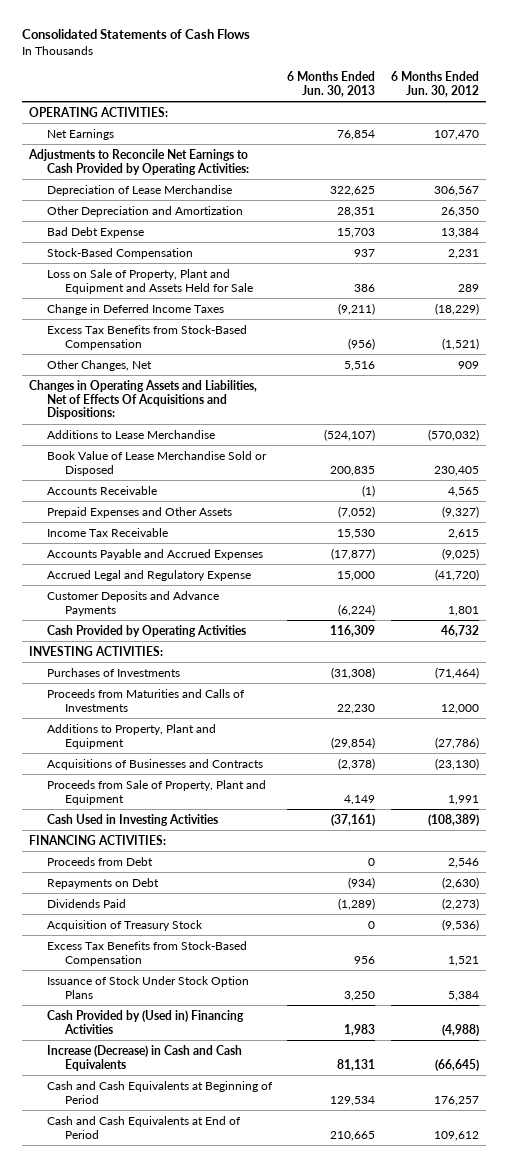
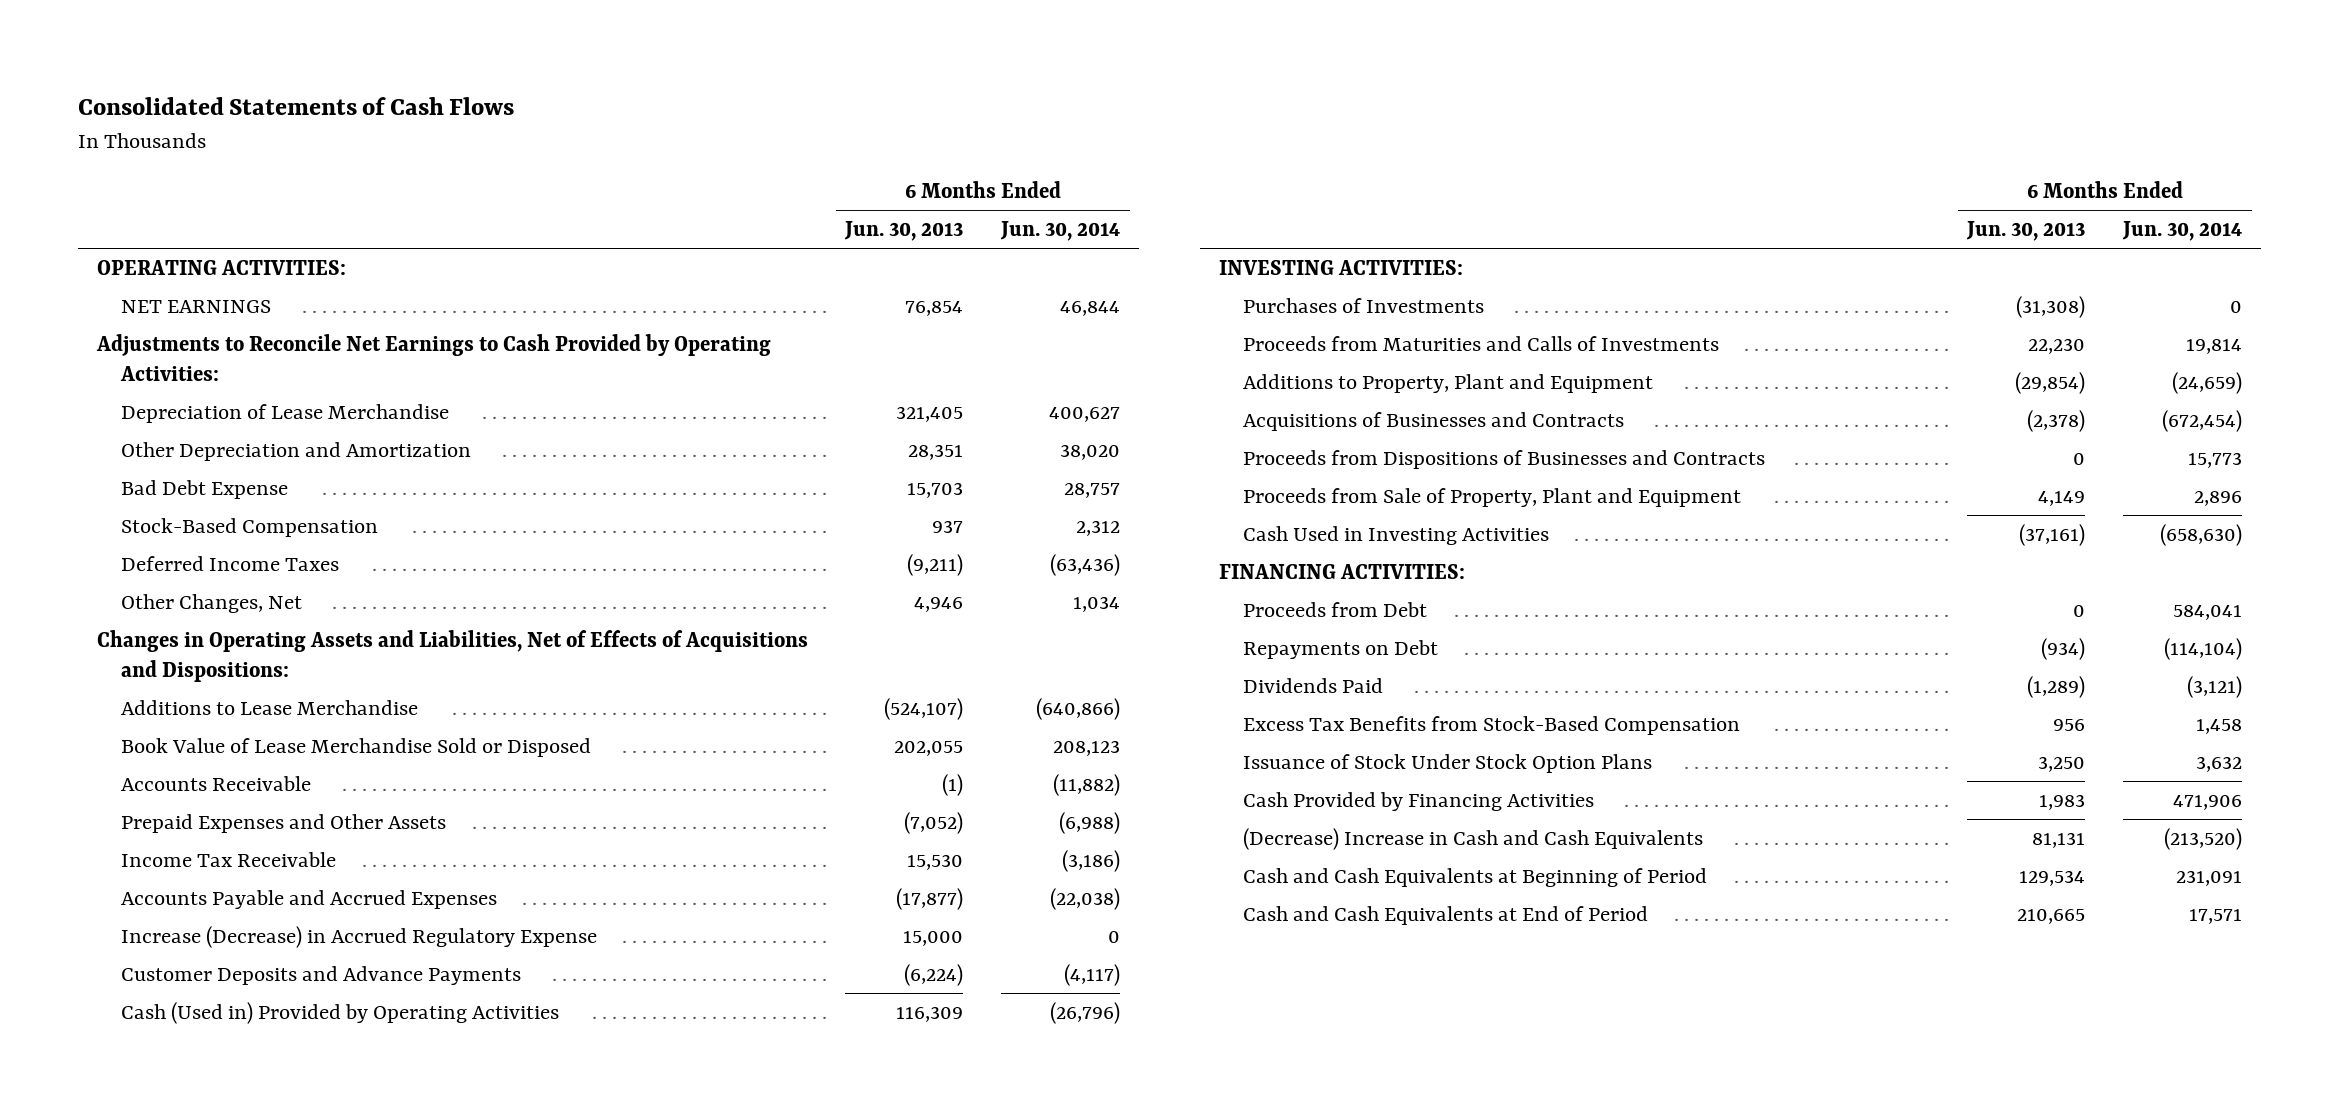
[390,71,479,97] 6 Months Ended Jun. 30, 2012 -> none
none -> [1000,221,1121,242] Jun. 30, 2014
[47,128,115,140] Net Earnings -> [121,299,272,313] NET EARNINGS
[330,185,376,196] 322,625 -> [896,405,964,422] 321,405
[47,268,254,294] Loss on Sale of Property, Plant and Equipment and Assets Held for Sale -> none
[47,324,248,350] Excess Tax Benefits from Stock-Based Compensation -> none
[47,303,225,315] Change in Deferred Income Taxes -> [121,555,340,571] Deferred Income Taxes
[344,360,376,371] 5,516 -> [914,596,964,612] 4,946
[29,379,258,420] Changes in Operating Assets and Liabilities, Net of Effects Of Acquisitions and Dispositions: -> [96,629,808,683] Changes in Operating Assets and Liabilities, Net of Effects of Acquisitions and Dispositions:
[330,465,376,476] 200,835 -> [894,740,964,756] 202,055
[47,569,252,581] Accrued Legal and Regulatory Expense -> none
none -> [121,925,598,948] Increase (Decrease) in Accrued Regulatory Expense
[47,624,247,637] Cash Provided by Operating Activities -> [121,1001,560,1024] Cash (Used in) Provided by Operating Activities
none -> [1243,449,1766,469] Proceeds from Dispositions of Businesses and Contracts
[47,919,204,931] Acquisition of Treasury Stock -> none
[47,1009,245,1034] Cash Provided by (Used in) Financing Activities -> [1243,791,1595,811] Cash Provided by Financing Activities
[47,1044,243,1071] Increase (Decrease) in Cash and Cash Equivalents -> [1243,827,1704,850] (Decrease) Increase in Cash and Cash Equivalents

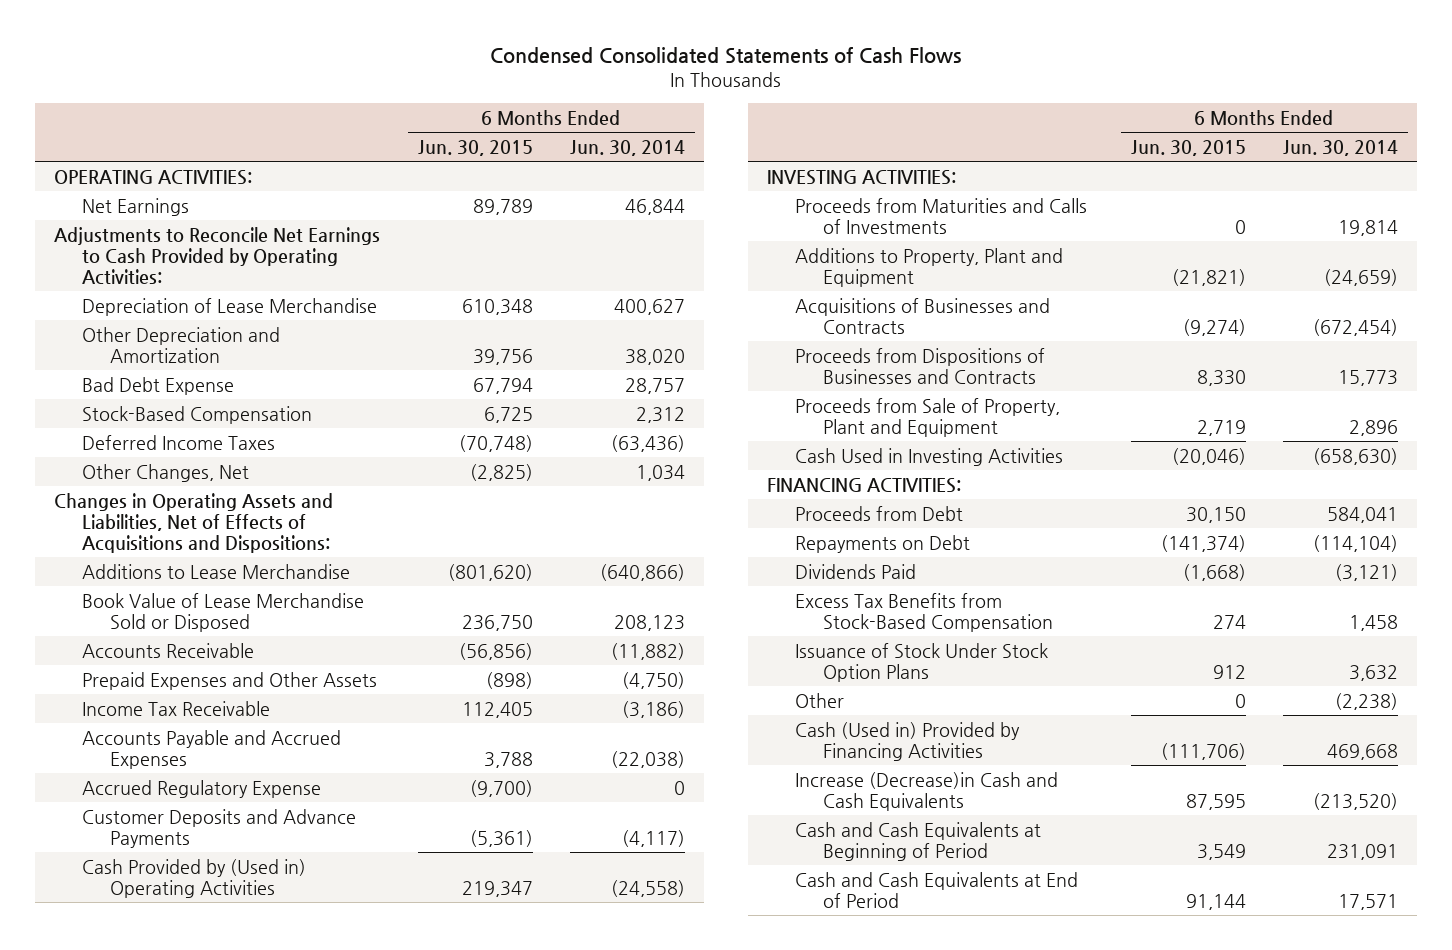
[77,97,514,116] Consolidated Statements of Cash Flows -> [490,47,962,65] Condensed Consolidated Statements of Cash Flows
[844,221,964,242] Jun. 30, 2013 -> none
none -> [417,139,533,156] Jun. 30, 2015
[121,299,272,313] NET EARNINGS -> [81,197,189,216] Net Earnings
[1059,811,1121,834] (6,988) -> [622,671,686,689] (4,750)
[121,925,598,948] Increase (Decrease) in Accrued Regulatory Expense -> [81,779,321,798] Accrued Regulatory Expense
[121,1001,560,1024] Cash (Used in) Provided by Operating Activities -> [81,858,306,898] Cash Provided by (Used in) Operating Activities
[1050,1001,1121,1024] (26,796) -> [611,879,686,897] (24,558)
[1243,297,1485,313] Purchases of Investments -> none
none -> [794,692,844,708] Other
[1243,791,1595,811] Cash Provided by Financing Activities -> [794,721,1020,761] Cash (Used in) Provided by Financing Activities
[2173,794,2243,810] 471,906 -> [1327,743,1399,760] 469,668
[1243,827,1704,850] (Decrease) Increase in Cash and Cash Equivalents -> [794,771,1058,811] Increase (Decrease)in Cash and Cash Equivalents

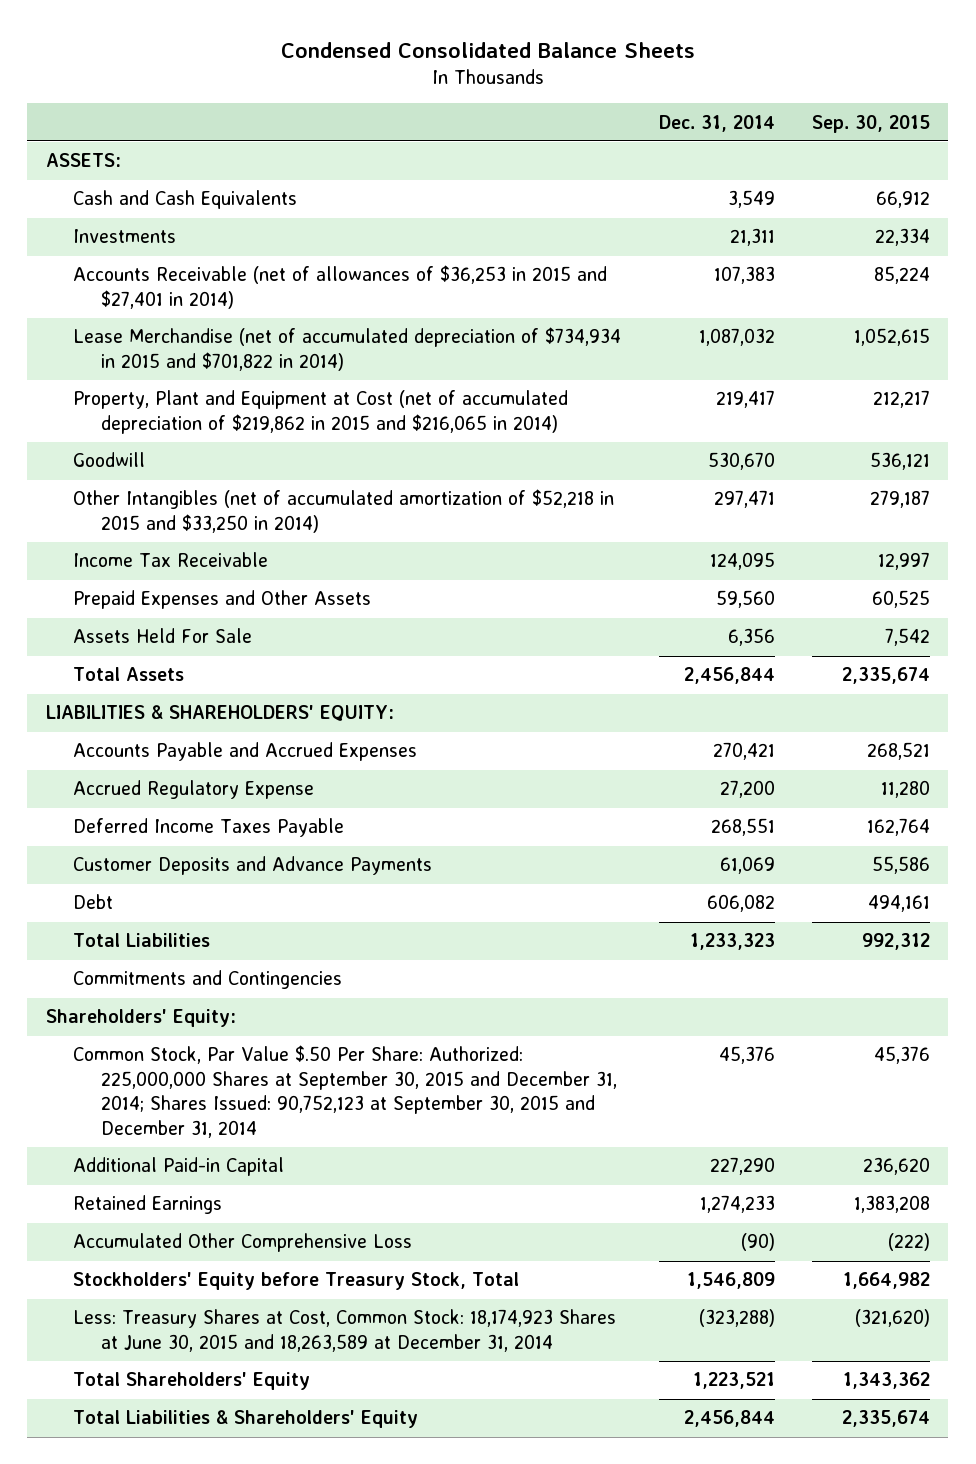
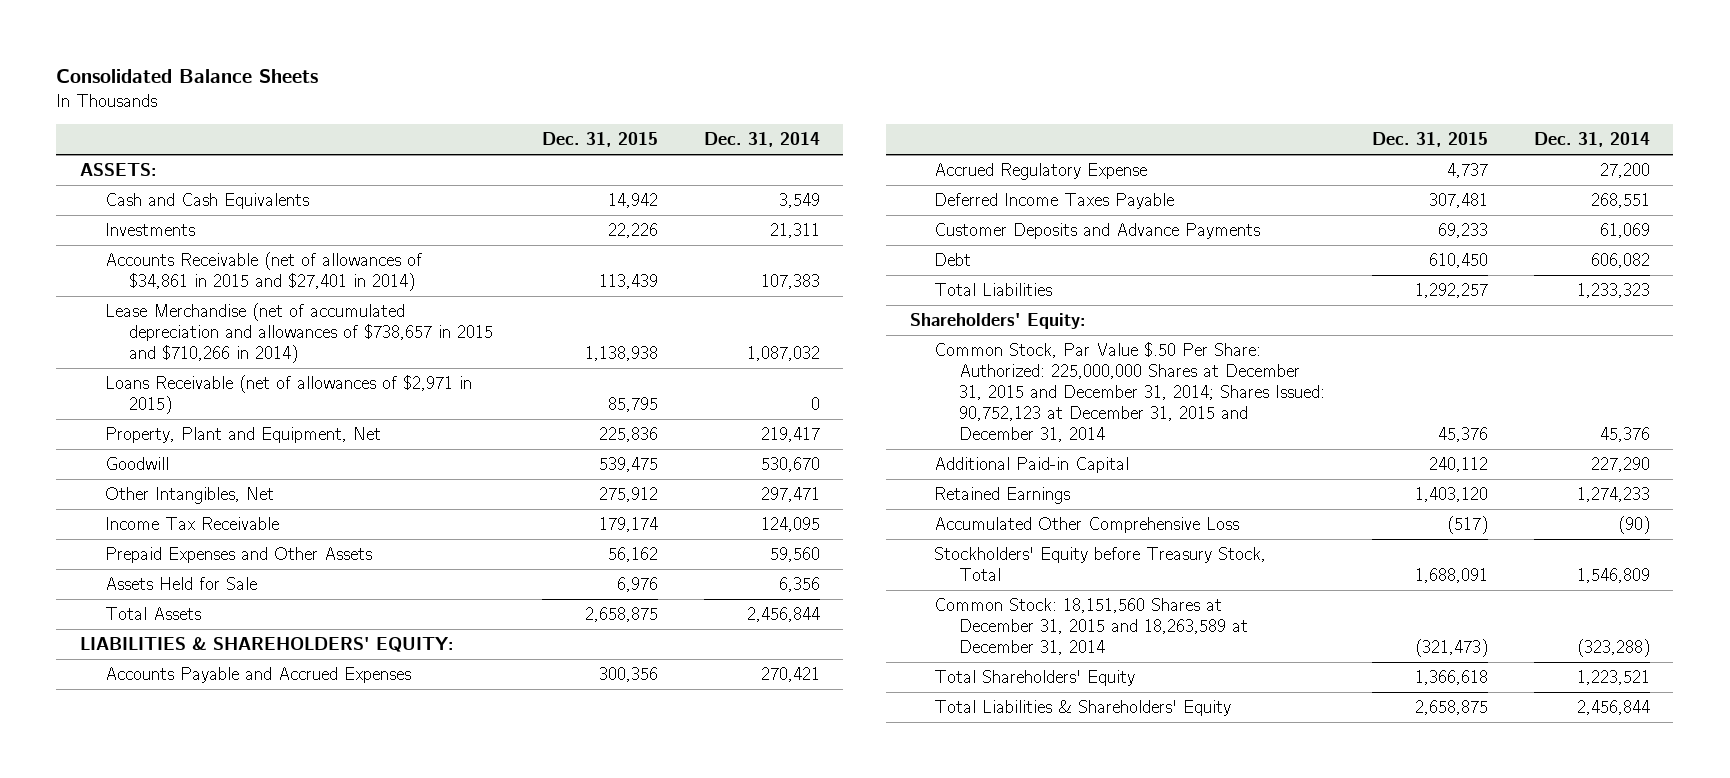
[280,41,695,58] Condensed Consolidated Balance Sheets -> [56,69,319,84] Consolidated Balance Sheets
[811,114,930,133] Sep. 30, 2015 -> none
none -> [541,132,658,148] Dec. 31, 2015
[73,265,608,309] Accounts Receivable (net of allowances of $36,253 in 2015 and $27,401 in 2014) -> [104,252,422,292] Accounts Receivable (net of allowances of $34,861 in 2015 and $27,401 in 2014)
[73,327,622,371] Lease Merchandise (net of accumulated depreciation of $734,934 in 2015 and $701,822 in 2014) -> [104,303,494,363] Lease Merchandise (net of accumulated depreciation and allowances of $738,657 in 2015 and $710,266 in 2014)
none -> [104,375,472,415] Loans Receivable (net of allowances of $2,971 in 2015)
[73,390,569,434] Property, Plant and Equipment at Cost (net of accumulated depreciation of $219,862 in 2015 and $216,065 in 2014) -> [104,427,381,444] Property, Plant and Equipment, Net
[73,489,615,533] Other Intangibles (net of accumulated amortization of $52,218 in 2015 and $33,250 in 2014) -> [104,487,274,505] Other Intangibles, Net
[73,628,253,644] Assets Held For Sale -> [104,577,257,591] Assets Held for Sale
[73,970,343,990] Commitments and Contingencies -> none
[73,1045,617,1138] Common Stock, Par Value $.50 Per Share: Authorized: 225,000,000 Shares at September 30, 2015 and December 31, 2014; Shares Issued: 90,752,123 at September 30, 2015 and December 31, 2014 -> [934,342,1326,442] Common Stock, Par Value $.50 Per Share: Authorized: 225,000,000 Shares at December 31, 2015 and December 31, 2014; Shares Issued: 90,752,123 at December 31, 2015 and December 31, 2014
[73,1309,617,1352] Less: Treasury Shares at Cost, Common Stock: 18,174,923 Shares at June 30, 2015 and 18,263,589 at December 31, 2014 -> [934,598,1249,655] Common Stock: 18,151,560 Shares at December 31, 2015 and 18,263,589 at December 31, 2014

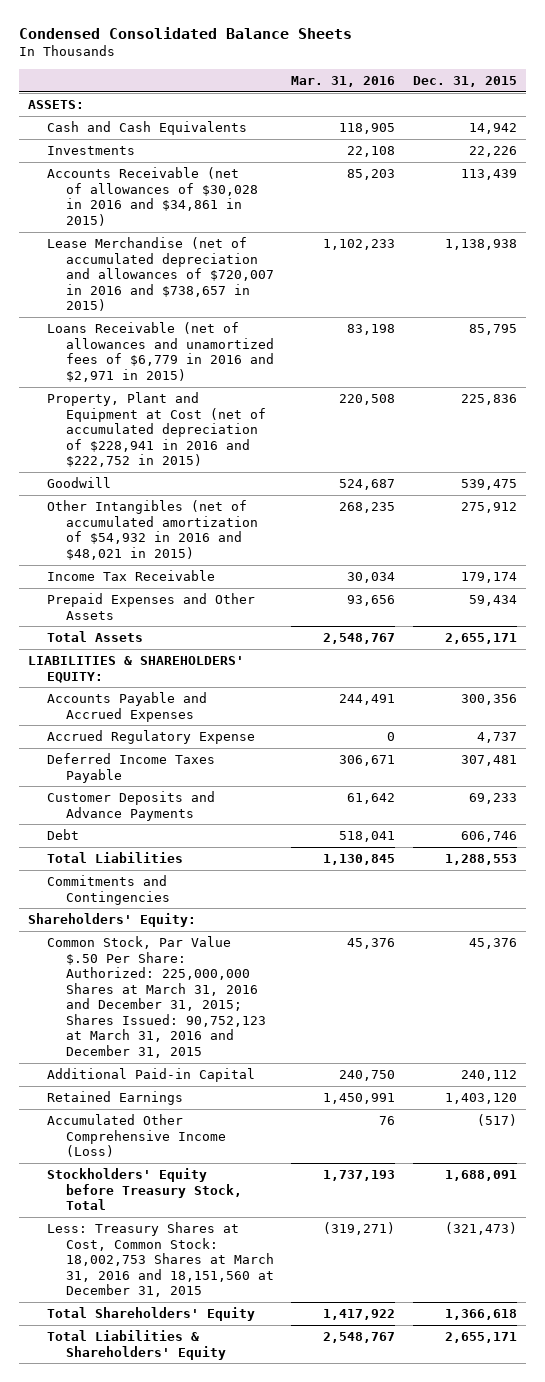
[56,69,319,84] Consolidated Balance Sheets -> [19,26,353,39] Condensed Consolidated Balance Sheets
[704,132,821,148] Dec. 31, 2014 -> none
none -> [291,76,396,88] Mar. 31, 2016
[104,252,422,292] Accounts Receivable (net of allowances of $34,861 in 2015 and $27,401 in 2014) -> [46,167,258,226] Accounts Receivable (net of allowances of $30,028 in 2016 and $34,861 in 2015)
[104,303,494,363] Lease Merchandise (net of accumulated depreciation and allowances of $738,657 in 2015 and $710,266 in 2014) -> [46,237,274,312] Lease Merchandise (net of accumulated depreciation and allowances of $720,007 in 2016 and $738,657 in 2015)
[104,375,472,415] Loans Receivable (net of allowances of $2,971 in 2015) -> [46,322,274,382] Loans Receivable (net of allowances and unamortized fees of $6,779 in 2016 and $2,971 in 2015)
[104,427,381,444] Property, Plant and Equipment, Net -> [46,392,266,468] Property, Plant and Equipment at Cost (net of accumulated depreciation of $228,941 in 2016 and $222,752 in 2015)
[104,487,274,505] Other Intangibles, Net -> [46,500,258,560] Other Intangibles (net of accumulated amortization of $54,932 in 2016 and $48,021 in 2015)
[104,577,257,591] Assets Held for Sale -> none
[607,547,658,563] 56,162 -> [469,595,518,607] 59,434
[584,607,658,623] 2,658,875 -> [445,633,518,645] 2,655,171
[1428,253,1488,269] 610,450 -> [461,831,518,843] 606,746
[1414,283,1488,299] 1,292,257 -> [445,854,518,866] 1,288,553
none -> [46,875,170,905] Commitments and Contingencies
[934,342,1326,442] Common Stock, Par Value $.50 Per Share: Authorized: 225,000,000 Shares at December 31, 2015 and December 31, 2014; Shares Issued: 90,752,123 at December 31, 2015 and December 31, 2014 -> [46,936,266,1058] Common Stock, Par Value $.50 Per Share: Authorized: 225,000,000 Shares at March 31, 2016 and December 31, 2015; Shares Issued: 90,752,123 at March 31, 2016 and December 31, 2015
[934,517,1240,534] Accumulated Other Comprehensive Loss -> [46,1114,226,1158] Accumulated Other Comprehensive Income (Loss)
[934,598,1249,655] Common Stock: 18,151,560 Shares at December 31, 2015 and 18,263,589 at December 31, 2014 -> [46,1222,274,1298] Less: Treasury Shares at Cost, Common Stock: 18,002,753 Shares at March 31, 2016 and 18,151,560 at December 31, 2015
[1414,700,1488,716] 2,658,875 -> [445,1332,518,1344] 2,655,171

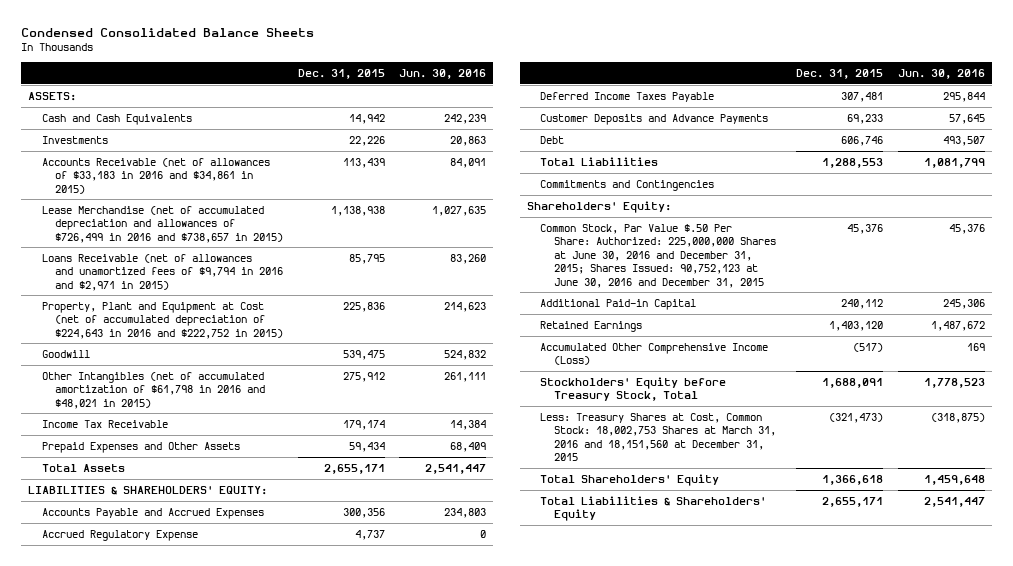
[291,76,396,88] Mar. 31, 2016 -> none
none -> [398,68,486,79] Jun. 30, 2016
[46,167,258,226] Accounts Receivable (net of allowances of $30,028 in 2016 and $34,861 in 2015) -> [41,157,270,194] Accounts Receivable (net of allowances of $33,183 in 2016 and $34,861 in 2015)
[46,237,274,312] Lease Merchandise (net of accumulated depreciation and allowances of $720,007 in 2016 and $738,657 in 2015) -> [41,205,284,243] Lease Merchandise (net of accumulated depreciation and allowances of $726,499 in 2016 and $738,657 in 2015)
[46,322,274,382] Loans Receivable (net of allowances and unamortized fees of $6,779 in 2016 and $2,971 in 2015) -> [41,253,284,291] Loans Receivable (net of allowances and unamortized fees of $9,794 in 2016 and $2,971 in 2015)
[46,392,266,468] Property, Plant and Equipment at Cost (net of accumulated depreciation of $228,941 in 2016 and $222,752 in 2015) -> [41,301,284,339] Property, Plant and Equipment at Cost (net of accumulated depreciation of $224,643 in 2016 and $222,752 in 2015)
[46,500,258,560] Other Intangibles (net of accumulated amortization of $54,932 in 2016 and $48,021 in 2015) -> [41,371,266,409] Other Intangibles (net of accumulated amortization of $61,798 in 2016 and $48,021 in 2015)
[46,936,266,1058] Common Stock, Par Value $.50 Per Share: Authorized: 225,000,000 Shares at March 31, 2016 and December 31, 2015; Shares Issued: 90,752,123 at March 31, 2016 and December 31, 2015 -> [540,223,777,288] Common Stock, Par Value $.50 Per Share: Authorized: 225,000,000 Shares at June 30, 2016 and December 31, 2015; Shares Issued: 90,752,123 at June 30, 2016 and December 31, 2015

